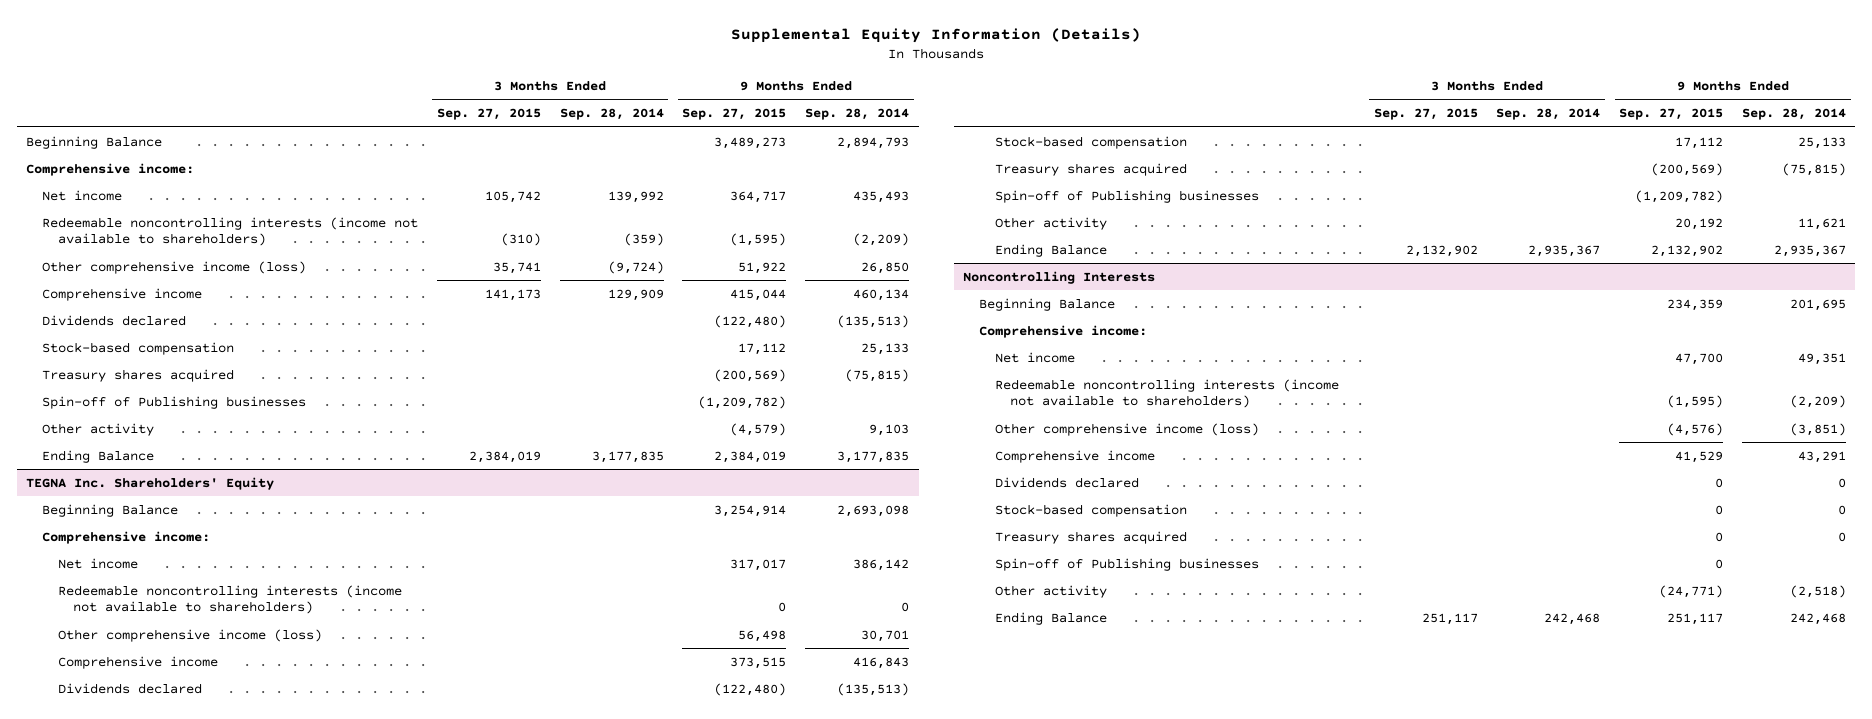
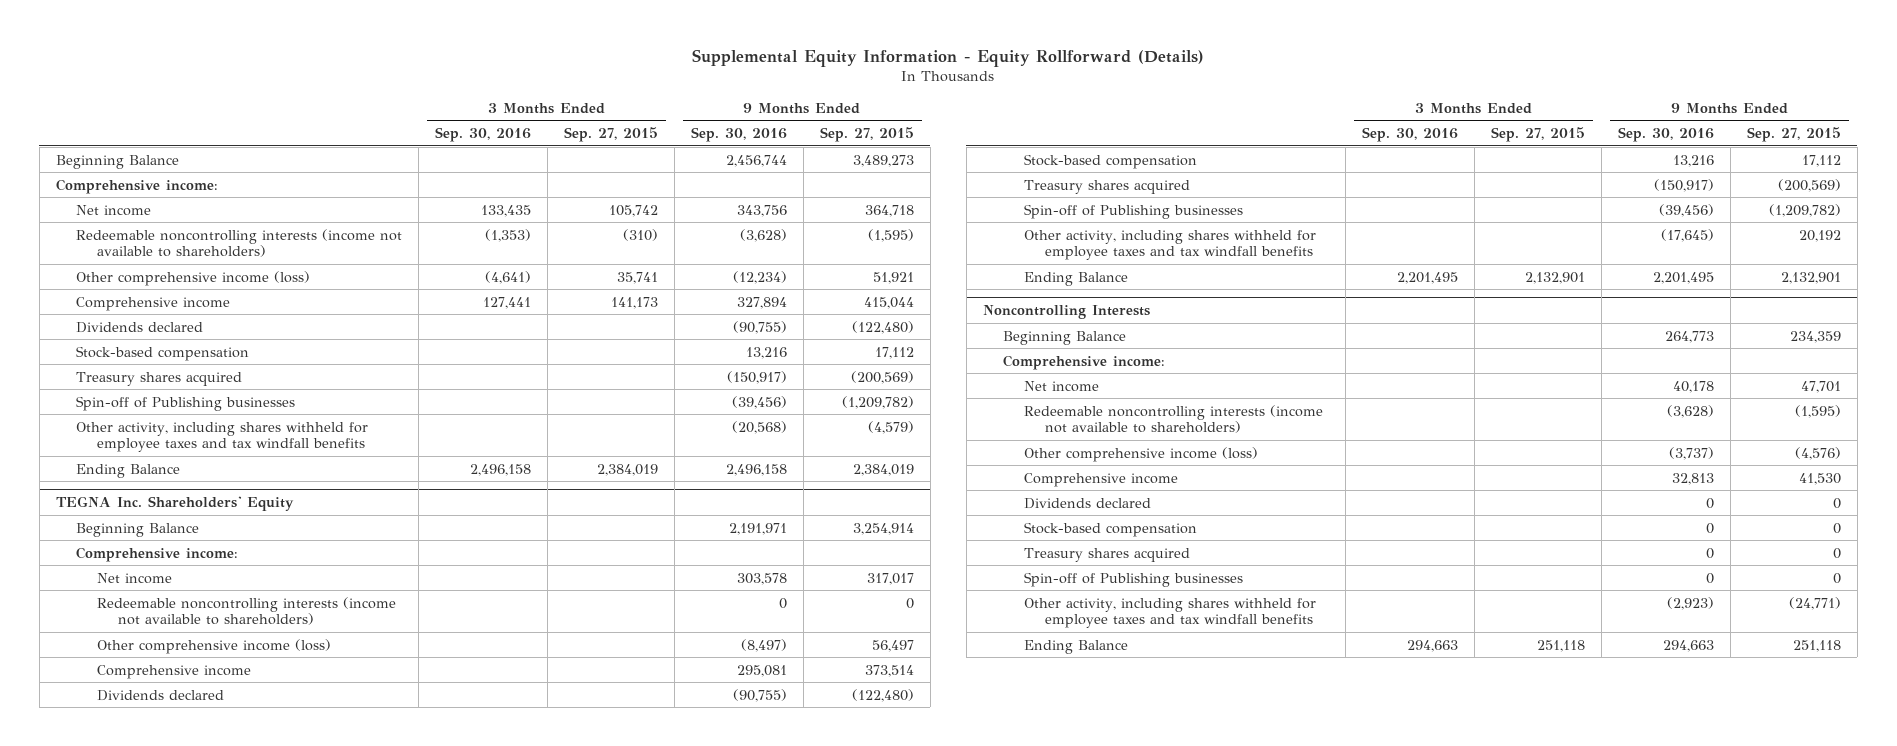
[731,27,1142,43] Supplemental Equity Information (Details) -> [692,48,1205,67] Supplemental Equity Information - Equity Rollforward (Details)
[559,108,664,121] Sep. 28, 2014 -> none
[805,108,910,121] Sep. 28, 2014 -> none
none -> [435,127,532,143] Sep. 30, 2016
none -> [691,127,788,143] Sep. 30, 2016
[730,190,787,203] 364,717 -> [864,204,914,217] 364,718
[738,261,787,274] 51,922 -> [872,271,914,284] 51,921
[42,422,155,436] Other activity -> [76,421,369,453] Other activity, including shares withheld for employee taxes and tax windfall benefits
[738,629,787,642] 56,498 -> [871,639,914,652] 56,497
[730,656,787,669] 373,515 -> [864,664,914,677] 373,514
[994,216,1107,230] Other activity -> [1024,229,1317,261] Other activity, including shares withheld for employee taxes and tax windfall benefits
[1405,244,1478,257] 2,132,902 -> [1525,271,1586,284] 2,132,901
[1651,244,1724,257] 2,132,902 -> [1780,271,1841,284] 2,132,901
[1675,352,1724,365] 47,700 -> [1800,380,1841,393] 47,701
[1675,450,1724,463] 41,529 -> [1798,472,1841,485] 41,530
[994,584,1107,598] Other activity -> [1024,597,1317,629] Other activity, including shares withheld for employee taxes and tax windfall benefits
[1421,612,1478,625] 251,117 -> [1537,639,1586,652] 251,118
[1667,612,1724,625] 251,117 -> [1792,639,1841,652] 251,118

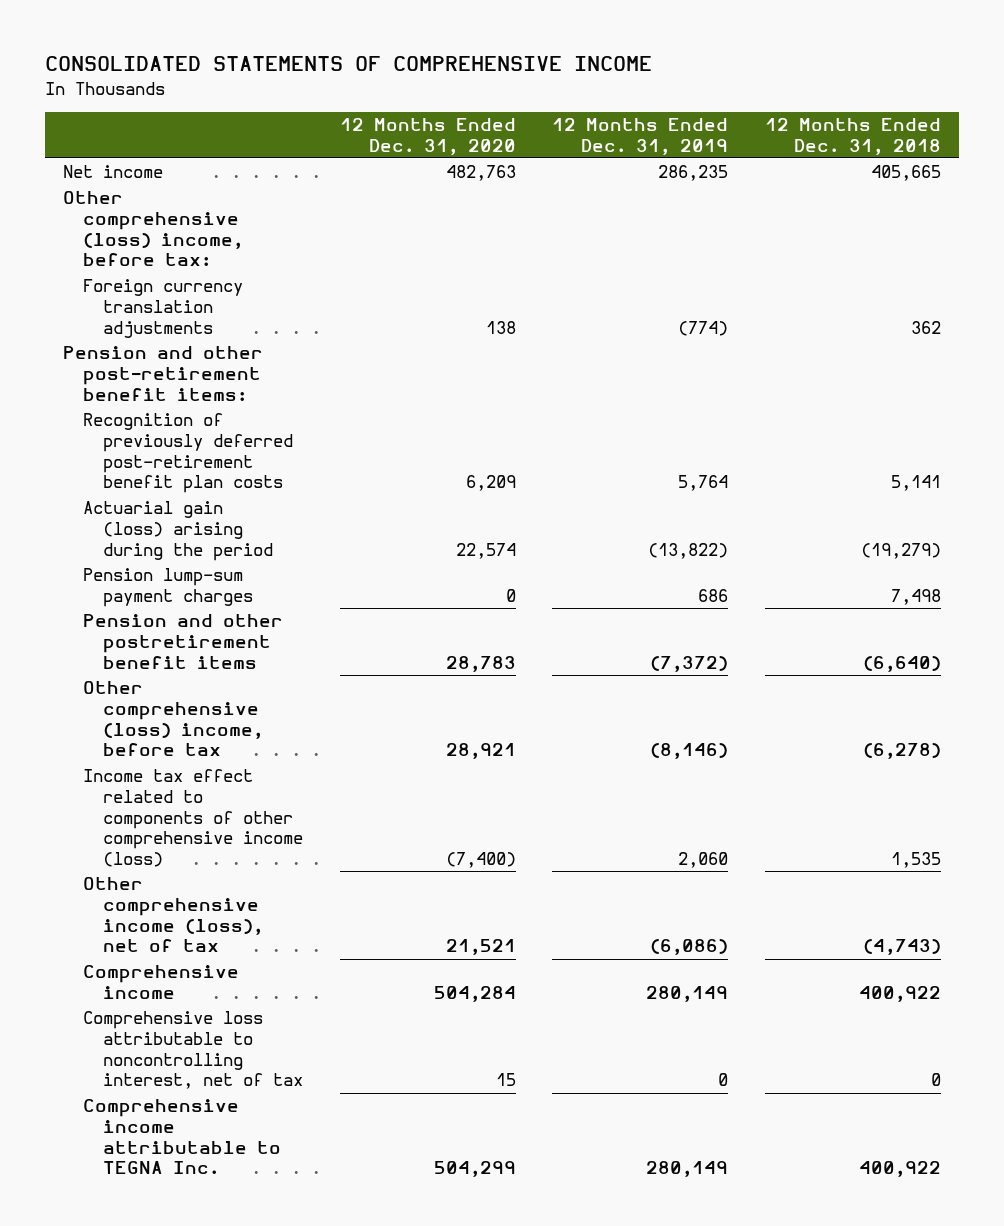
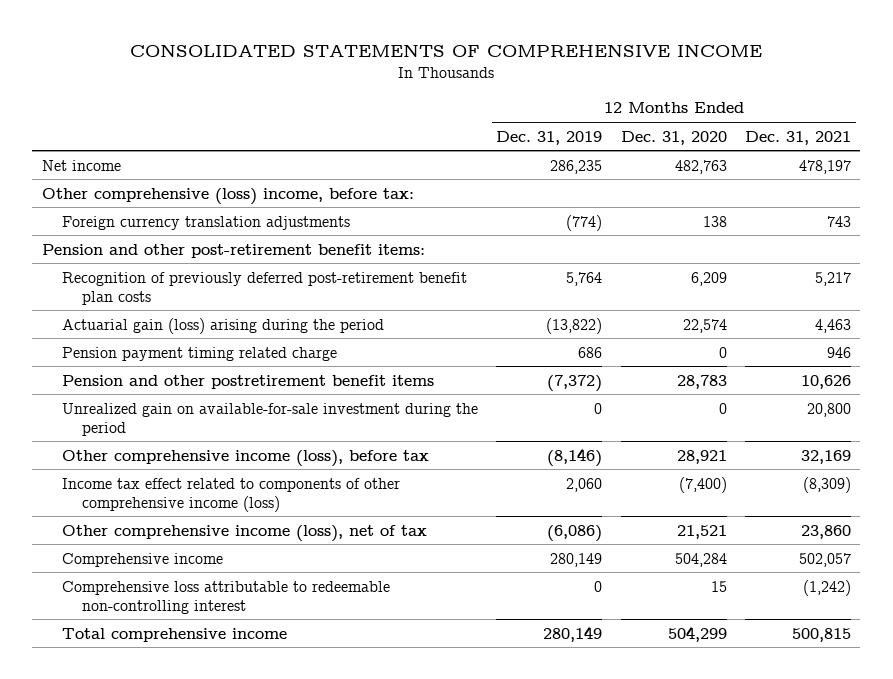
[765,117,942,155] 12 Months Ended Dec. 31, 2018 -> none
none -> [745,130,852,145] Dec. 31, 2021
[83,568,253,607] Pension lump-sum payment charges -> [61,346,337,361] Pension payment timing related charge
none -> [61,402,478,436] Unrealized gain on available-for-sale investment during the period
[83,681,263,757] Other comprehensive (loss) income, before tax -> [61,449,429,467] Other comprehensive income (loss), before tax
[83,1011,303,1090] Comprehensive loss attributable to noncontrolling interest, net of tax -> [61,580,390,614] Comprehensive loss attributable to redeemable non-controlling interest
[83,1099,281,1175] Comprehensive income attributable to TEGNA Inc. -> [61,627,287,642] Total comprehensive income

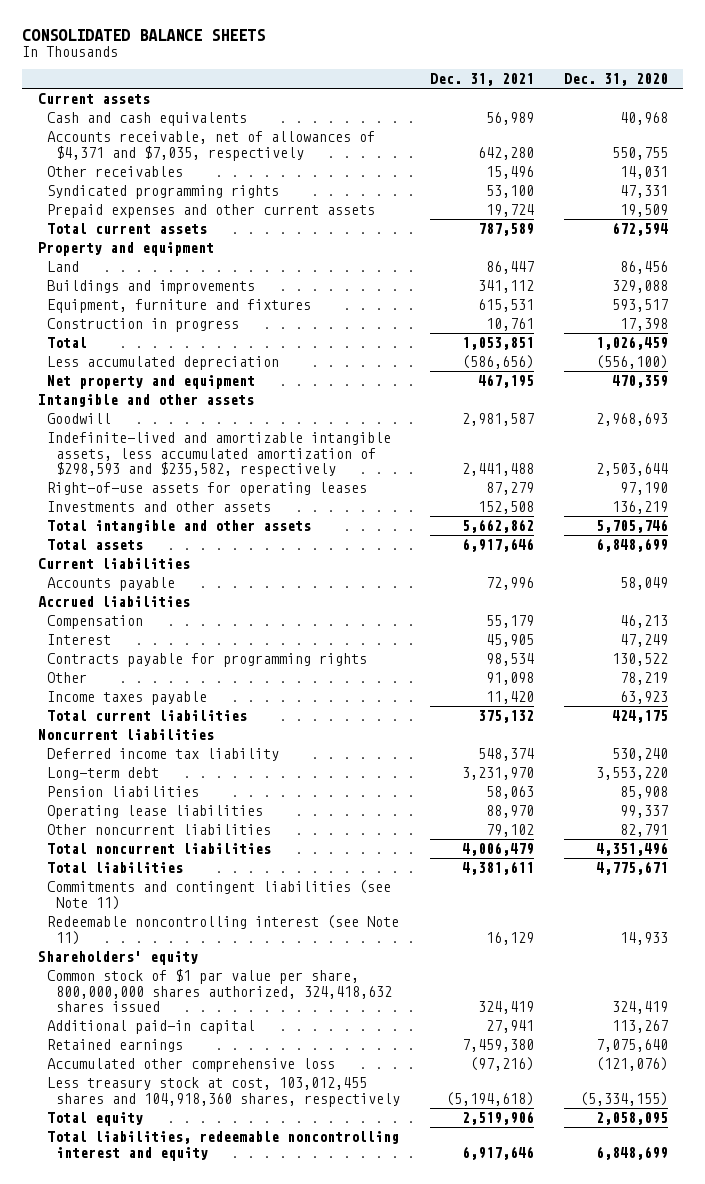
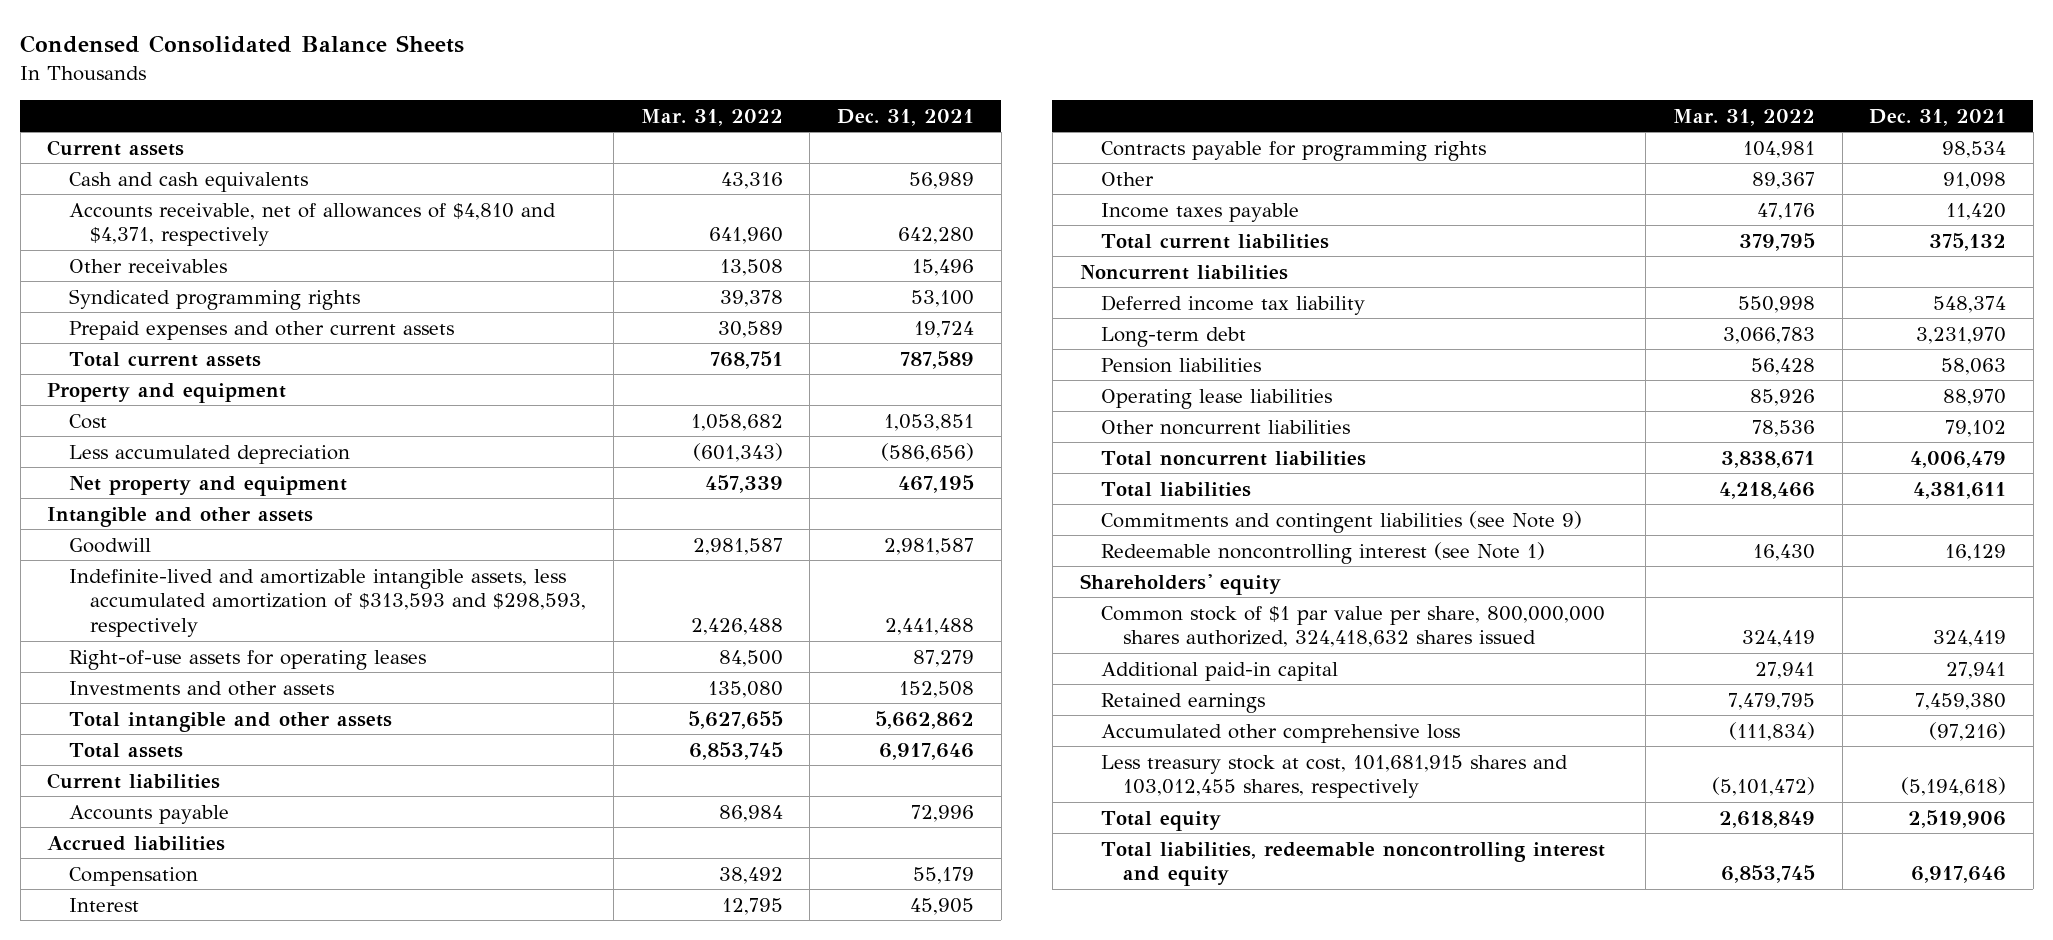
[22,28,266,41] CONSOLIDATED BALANCE SHEETS -> [20,35,465,54] Condensed Consolidated Balance Sheets
[563,73,668,87] Dec. 31, 2020 -> none
none -> [640,108,783,126] Mar. 31, 2022
[46,131,375,161] Accounts receivable, net of allowances of $4,371 and $7,035, respectively -> [68,202,556,247] Accounts receivable, net of allowances of $4,810 and $4,371, respectively
[46,261,79,273] Land -> none
[46,280,255,295] Buildings and improvements -> none
[46,299,311,314] Equipment, furniture and fixtures -> none
[46,318,239,333] Construction in progress -> none
[46,337,87,349] Total -> [68,413,107,429] Cost
[46,432,391,477] Indefinite-lived and amortizable intangible assets, less accumulated amortization of $298,593 and $235,582, respectively -> [68,568,587,638] Indefinite-lived and amortizable intangible assets, less accumulated amortization of $313,593 and $298,593, respectively
[46,880,391,910] Commitments and contingent liabilities (see Note 11) -> [1101,510,1583,533] Commitments and contingent liabilities (see Note 9)
[46,915,399,945] Redeemable noncontrolling interest (see Note 11) -> [1101,541,1546,564] Redeemable noncontrolling interest (see Note 1)
[46,1077,400,1107] Less treasury stock at cost, 103,012,455 shares and 104,918,360 shares, respectively -> [1101,754,1569,799] Less treasury stock at cost, 101,681,915 shares and 103,012,455 shares, respectively

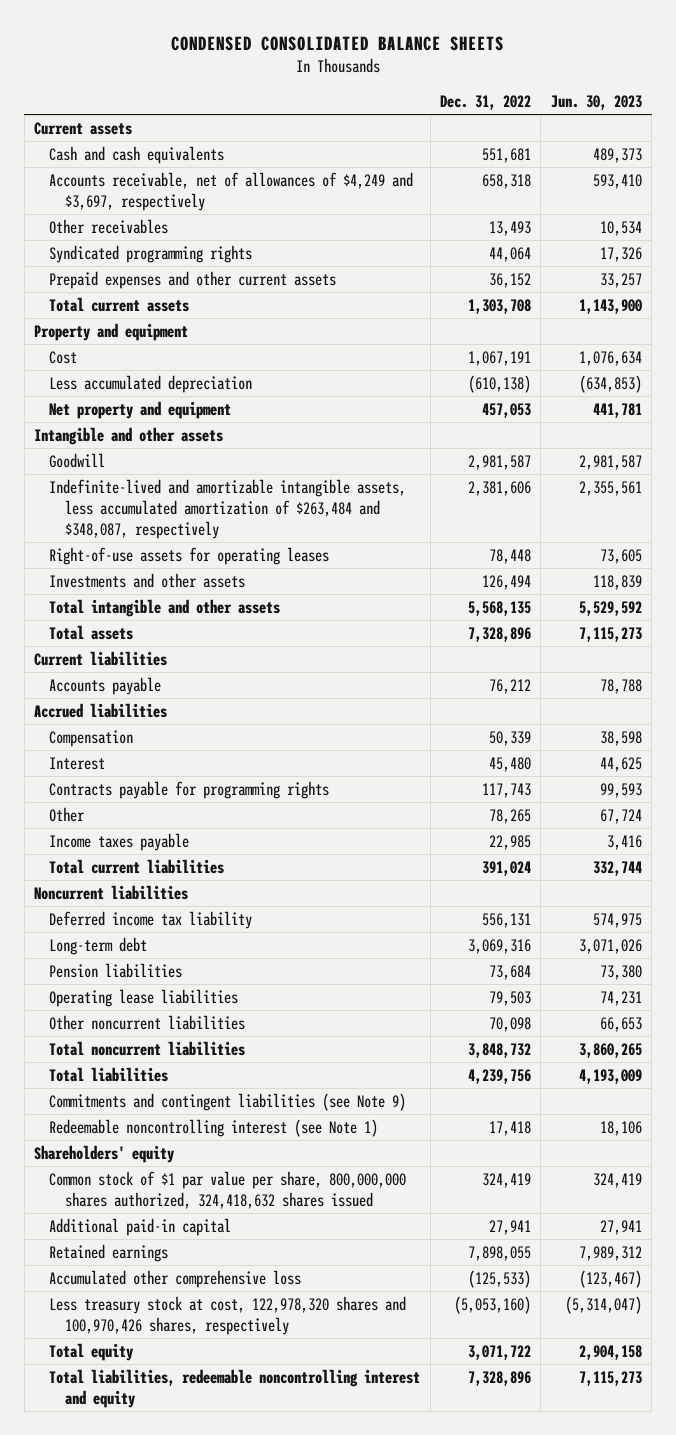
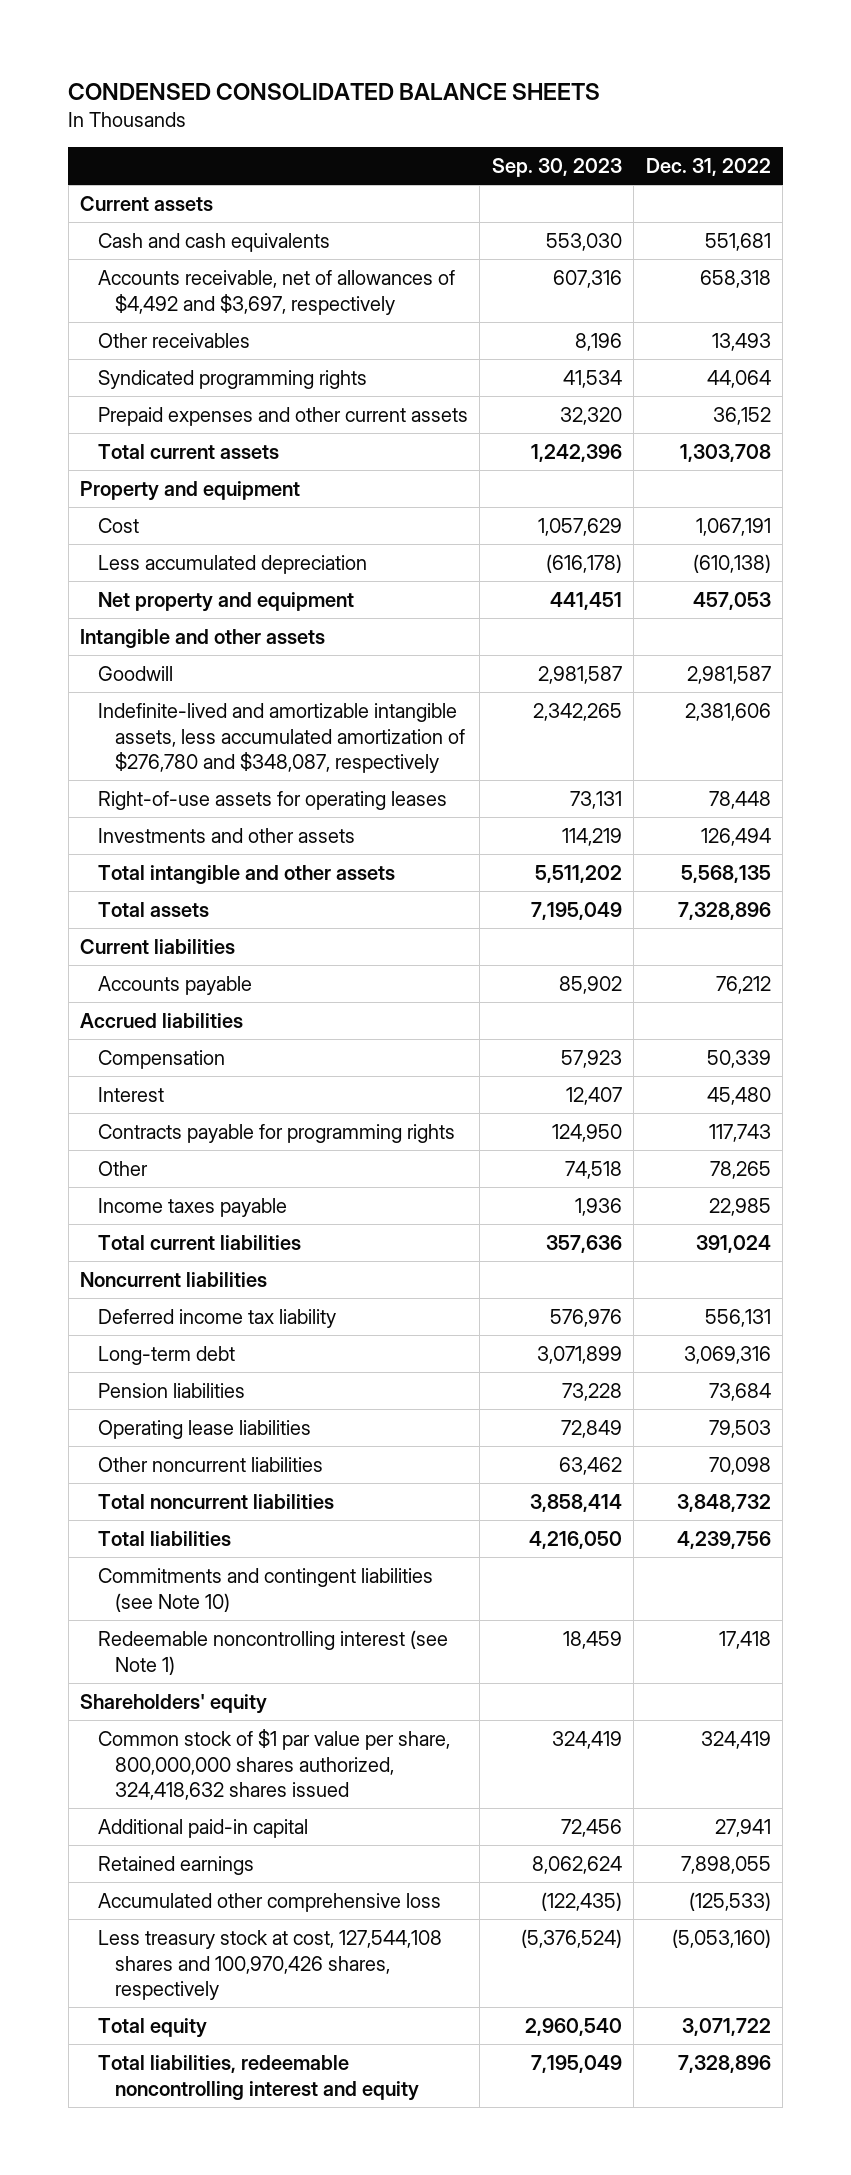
[550,94,642,110] Jun. 30, 2023 -> none
none -> [491,158,622,178] Sep. 30, 2023
[49,171,414,211] Accounts receivable, net of allowances of $4,249 and $3,697, respectively -> [97,269,455,315] Accounts receivable, net of allowances of $4,492 and $3,697, respectively
[49,478,407,539] Indefinite-lived and amortizable intangible assets, less accumulated amortization of $263,484 and $348,087, respectively -> [97,702,466,774] Indefinite-lived and amortizable intangible assets, less accumulated amortization of $276,780 and $348,087, respectively
[49,1092,407,1111] Commitments and contingent liabilities (see Note 9) -> [97,1567,433,1612] Commitments and contingent liabilities (see Note 10)
[49,1295,407,1335] Less treasury stock at cost, 122,978,320 shares and 100,970,426 shares, respectively -> [97,1929,442,2001] Less treasury stock at cost, 127,544,108 shares and 100,970,426 shares, respectively

